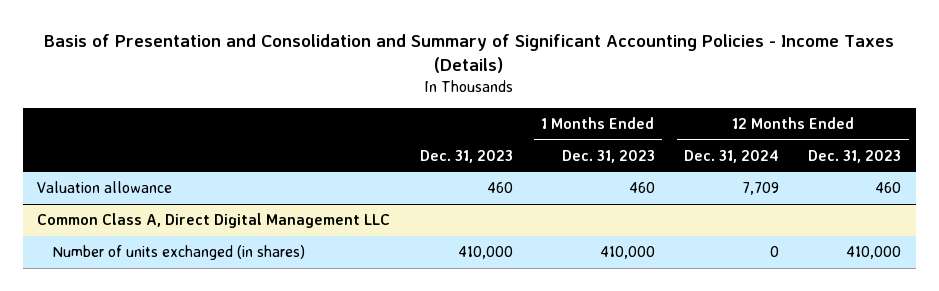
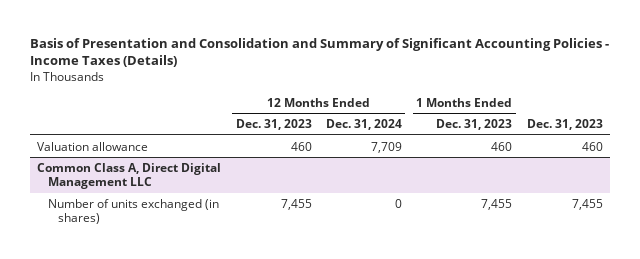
[457,246,513,260] 410,000 -> [571,198,603,210] 7,455
[599,246,655,260] 410,000 -> [481,198,513,210] 7,455
[846,246,902,260] 410,000 -> [280,198,312,210] 7,455

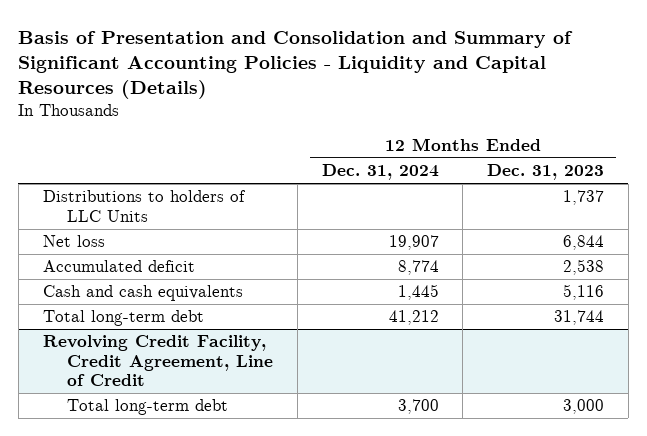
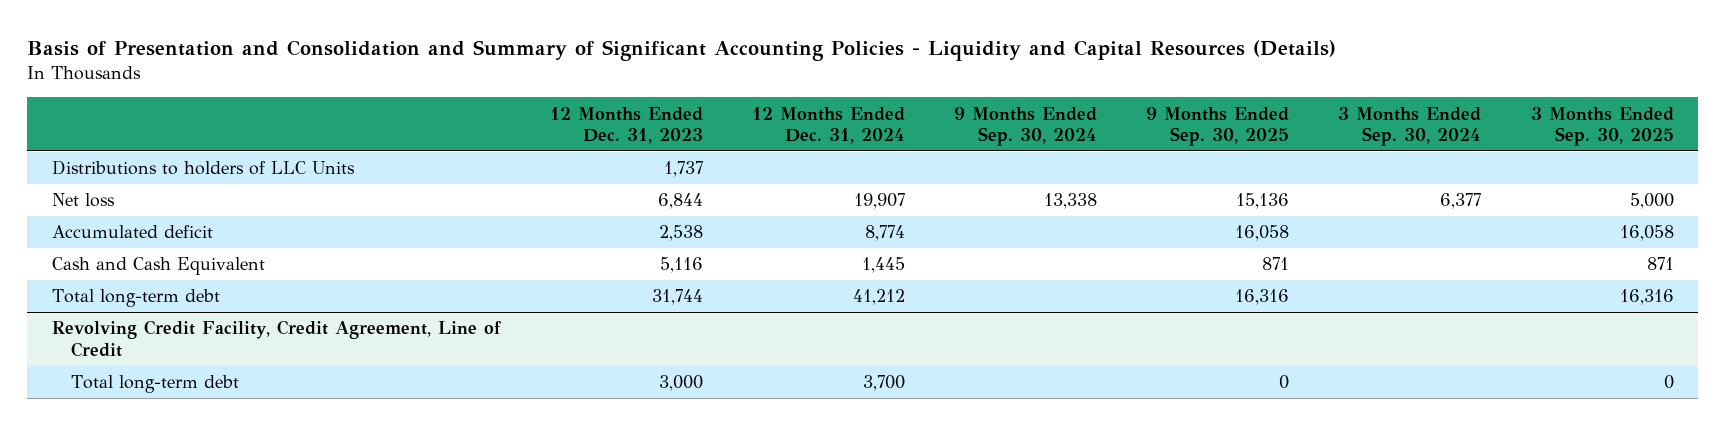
none -> [954,106,1098,147] 9 Months Ended Sep. 30, 2024
none -> [1146,106,1290,147] 9 Months Ended Sep. 30, 2025
none -> [1338,106,1482,147] 3 Months Ended Sep. 30, 2024
none -> [1530,106,1674,147] 3 Months Ended Sep. 30, 2025
[42,285,243,302] Cash and cash equivalents -> [51,257,265,276] Cash and Cash Equivalent

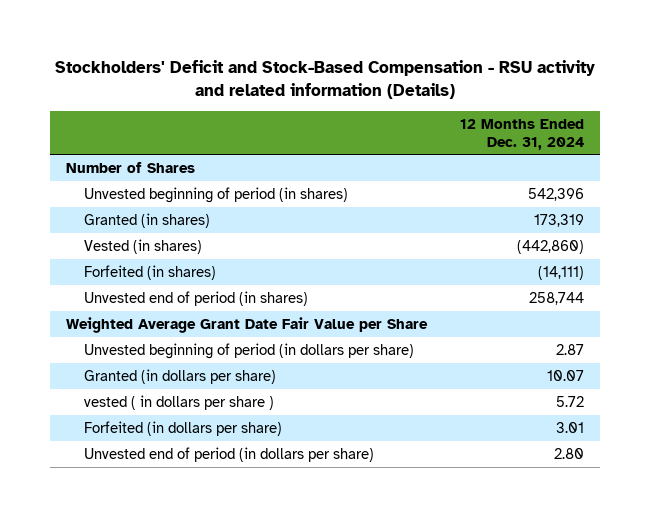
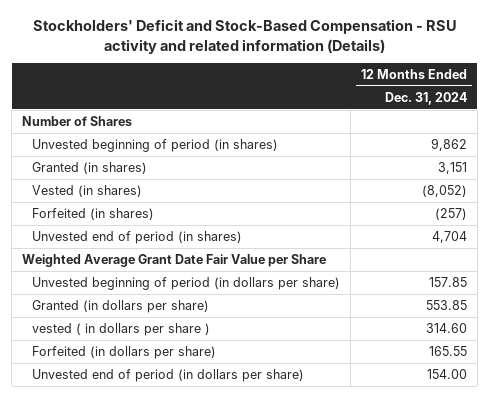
[527,187,584,201] 542,396 -> [430,137,467,151] 9,862
[533,213,584,227] 173,319 -> [437,161,467,174] 3,151
[516,239,584,254] (442,860) -> [421,184,467,197] (8,052)
[537,265,584,280] (14,111) -> [434,207,467,220] (257)
[528,291,584,305] 258,744 -> [431,230,467,243] 4,704
[555,343,584,355] 2.87 -> [428,276,467,287] 157.85
[546,369,584,381] 10.07 -> [425,299,467,310] 553.85
[555,395,584,407] 5.72 -> [425,322,467,333] 314.60
[555,421,584,433] 3.01 -> [428,345,467,356] 165.55
[553,447,584,459] 2.80 -> [426,368,467,379] 154.00

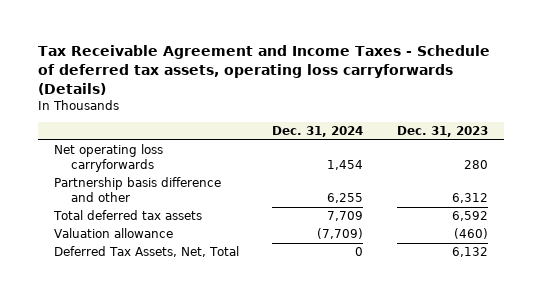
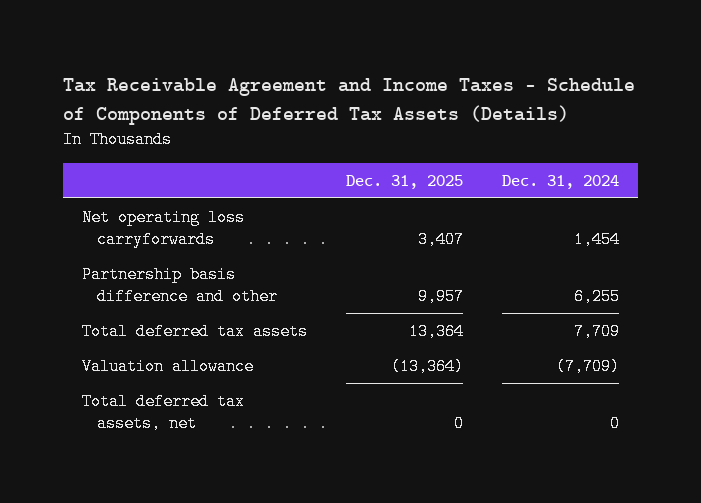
[37,45,490,95] Tax Receivable Agreement and Income Taxes - Schedule of deferred tax assets, operating loss carryforwards (Details) -> [63,78,636,125] Tax Receivable Agreement and Income Taxes - Schedule of Components of Deferred Tax Assets (Details)
[396,126,488,138] Dec. 31, 2023 -> none
none -> [346,174,464,189] Dec. 31, 2025
[54,246,240,258] Deferred Tax Assets, Net, Total -> [82,393,246,433] Total deferred tax assets, net

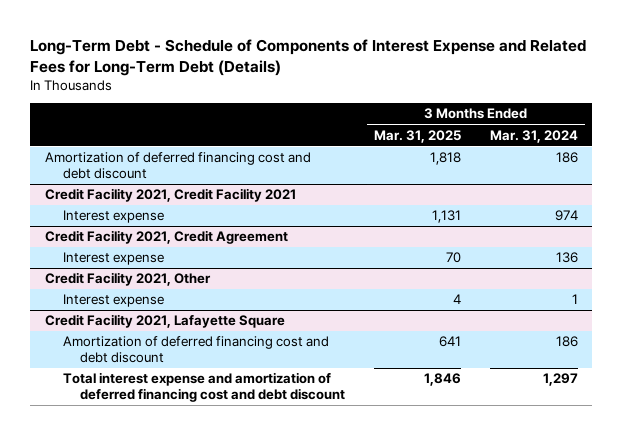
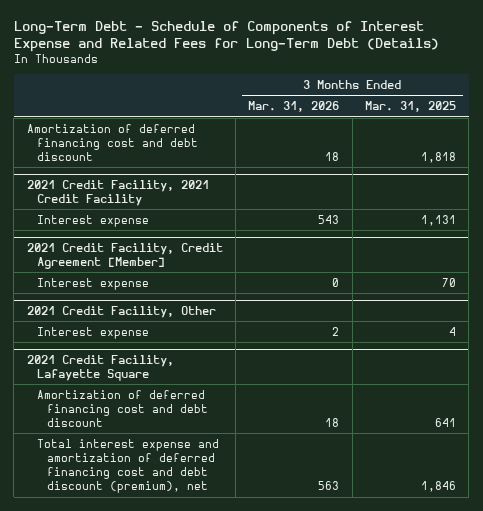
[489,129,578,143] Mar. 31, 2024 -> none
none -> [248,101,340,113] Mar. 31, 2026
[44,188,296,203] Credit Facility 2021, Credit Facility 2021 -> [26,179,209,206] 2021 Credit Facility, 2021 Credit Facility
[44,230,288,245] Credit Facility 2021, Credit Agreement -> [26,242,223,269] 2021 Credit Facility, Credit Agreement [Member]
[44,272,211,287] Credit Facility 2021, Other -> [26,305,216,318] 2021 Credit Facility, Other
[44,314,285,329] Credit Facility 2021, Lafayette Square -> [26,354,174,381] 2021 Credit Facility, Lafayette Square
[62,372,346,402] Total interest expense and amortization of deferred financing cost and debt discount -> [36,438,219,494] Total interest expense and amortization of deferred financing cost and debt discount (premium), net

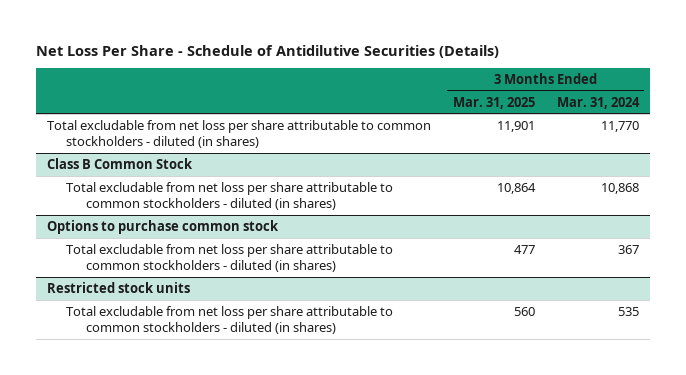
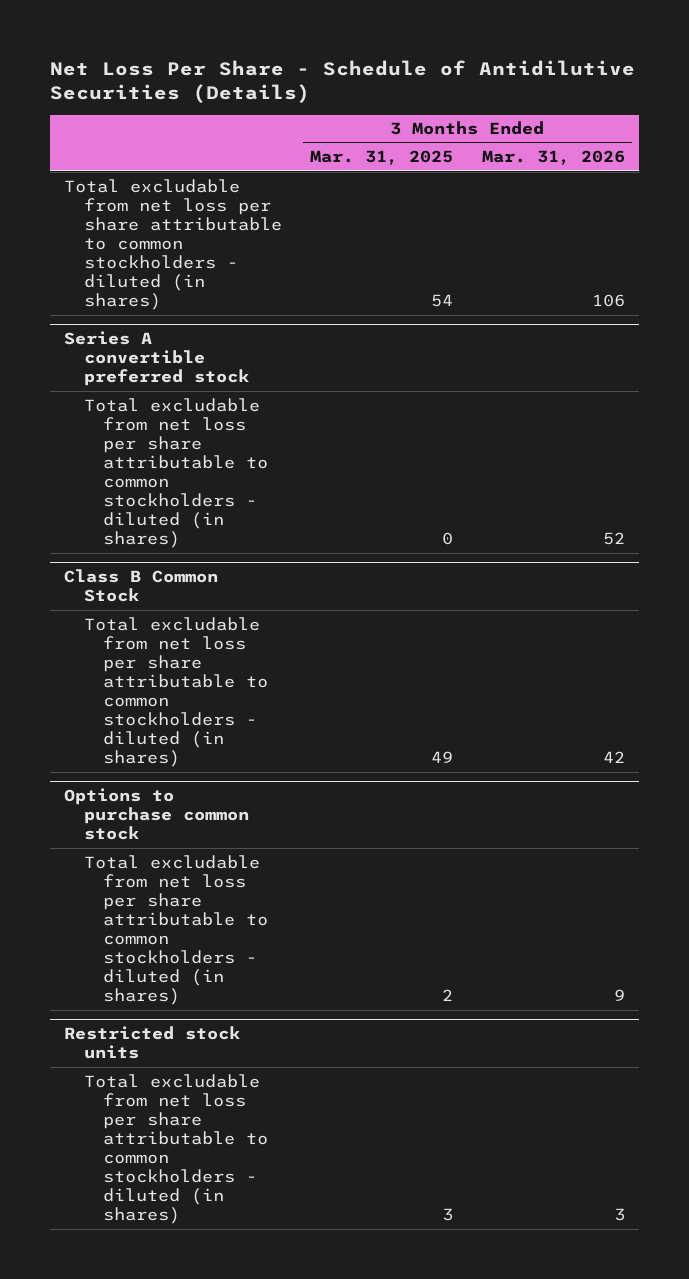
[556,96,640,109] Mar. 31, 2024 -> none
none -> [481,150,625,166] Mar. 31, 2026
[496,120,535,132] 11,901 -> [431,294,454,308] 54
none -> [64,331,249,387] Series A convertible preferred stock
none -> [83,397,269,549] Total excludable from net loss per share attributable to common stockholders - diluted (in shares)
[496,182,536,194] 10,864 -> [431,751,454,764] 49
[513,244,535,254] 477 -> [442,989,454,1002] 2
[513,306,535,316] 560 -> [442,1208,454,1222] 3

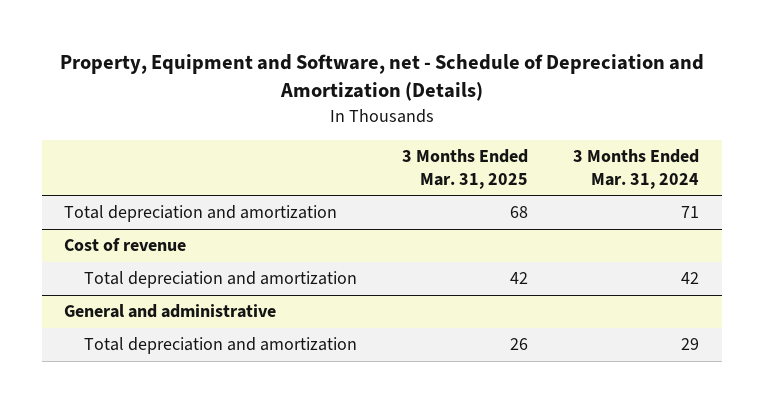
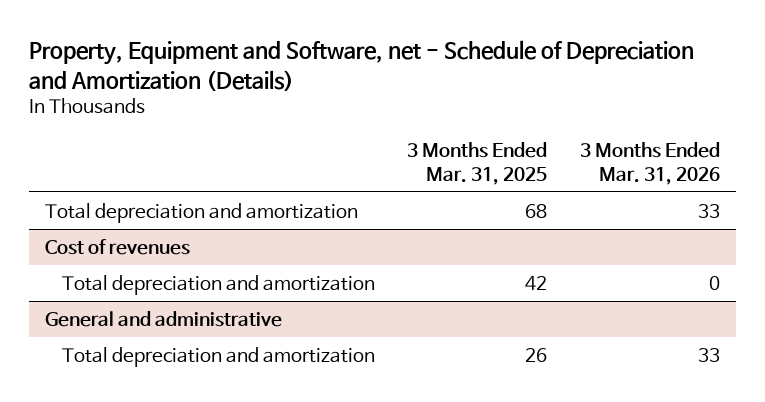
[573,149,700,190] 3 Months Ended Mar. 31, 2024 -> none
none -> [579,141,720,185] 3 Months Ended Mar. 31, 2026
[64,238,187,252] Cost of revenue -> [45,238,191,255] Cost of revenues

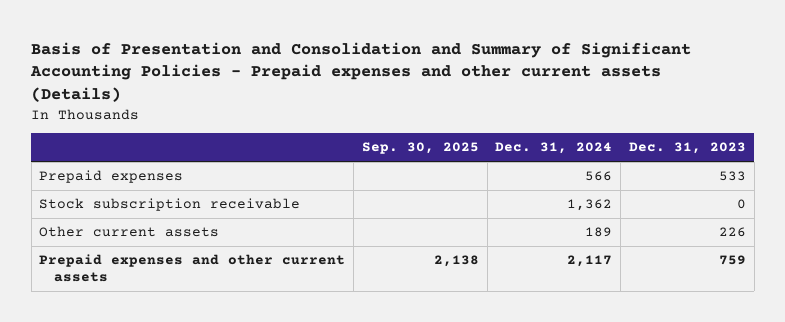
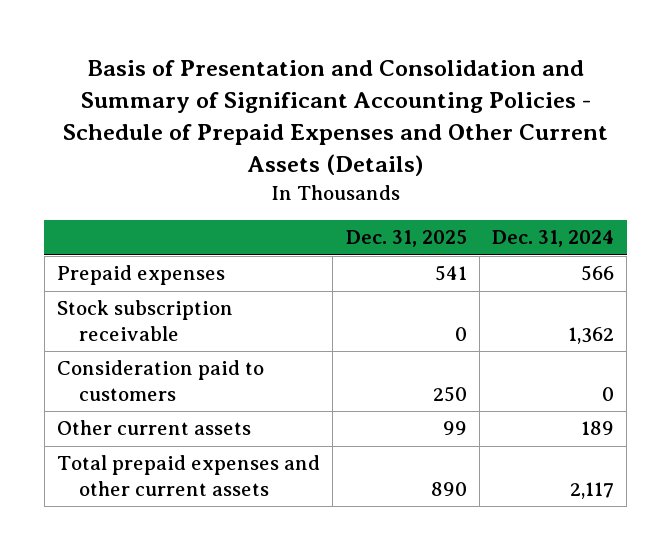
[30,41,692,102] Basis of Presentation and Consolidation and Summary of Significant Accounting Policies - Prepaid expenses and other current assets (Details) -> [62,60,608,176] Basis of Presentation and Consolidation and Summary of Significant Accounting Policies - Schedule of Prepaid Expenses and Other Current Assets (Details)
[361,142,479,155] Sep. 30, 2025 -> none
[628,142,746,155] Dec. 31, 2023 -> none
none -> [345,230,467,248] Dec. 31, 2025
none -> [57,360,265,401] Consideration paid to customers
[39,254,346,283] Prepaid expenses and other current assets -> [57,455,321,496] Total prepaid expenses and other current assets

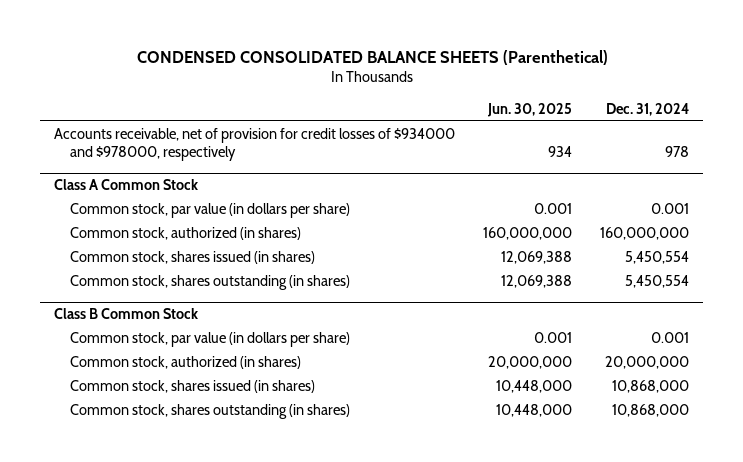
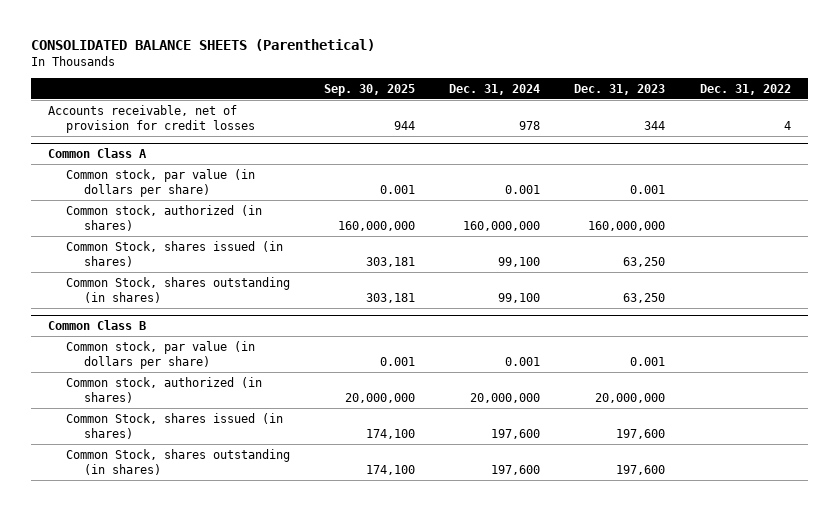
[136,49,608,65] CONDENSED CONSOLIDATED BALANCE SHEETS (Parenthetical) -> [31,38,376,51] CONSOLIDATED BALANCE SHEETS (Parenthetical)
[487,102,573,117] Jun. 30, 2025 -> none
none -> [324,83,416,96] Sep. 30, 2025
none -> [574,83,666,95] Dec. 31, 2023
none -> [699,83,791,95] Dec. 31, 2022
[54,127,456,162] Accounts receivable, net of provision for credit losses of $934000 and $978000, respectively -> [48,104,255,133] Accounts receivable, net of provision for credit losses
[54,178,199,190] Class A Common Stock -> [48,148,148,159] Common Class A
[70,250,316,264] Common stock, shares issued (in shares) -> [65,240,283,267] Common Stock, shares issued (in shares)
[625,250,690,264] 5,450,554 -> [498,256,541,267] 99,100
[70,274,351,290] Common stock, shares outstanding (in shares) -> [65,276,290,303] Common Stock, shares outstanding (in shares)
[625,274,690,288] 5,450,554 -> [498,292,541,303] 99,100
[54,307,199,319] Class B Common Stock -> [48,320,147,331] Common Class B
[70,379,316,393] Common stock, shares issued (in shares) -> [65,412,283,439] Common Stock, shares issued (in shares)
[612,379,690,393] 10,868,000 -> [491,428,541,439] 197,600
[70,403,351,419] Common stock, shares outstanding (in shares) -> [65,448,290,475] Common Stock, shares outstanding (in shares)
[612,403,690,417] 10,868,000 -> [491,464,541,475] 197,600

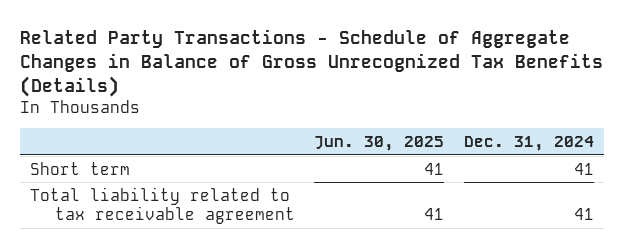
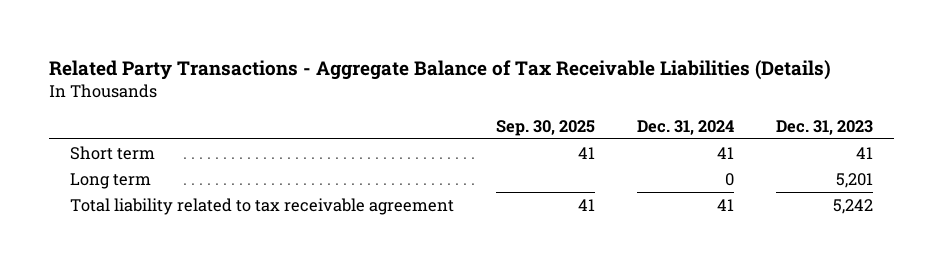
[20,29,604,98] Related Party Transactions - Schedule of Aggregate Changes in Balance of Gross Unrecognized Tax Benefits (Details) -> [49,59,832,80] Related Party Transactions - Aggregate Balance of Tax Receivable Liabilities (Details)
[314,135,445,151] Jun. 30, 2025 -> none
none -> [496,119,596,136] Sep. 30, 2025
none -> [775,119,873,135] Dec. 31, 2023
none -> [70,172,152,189] Long term

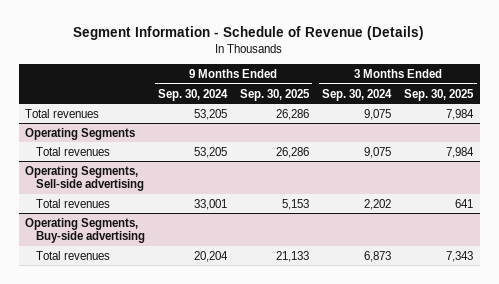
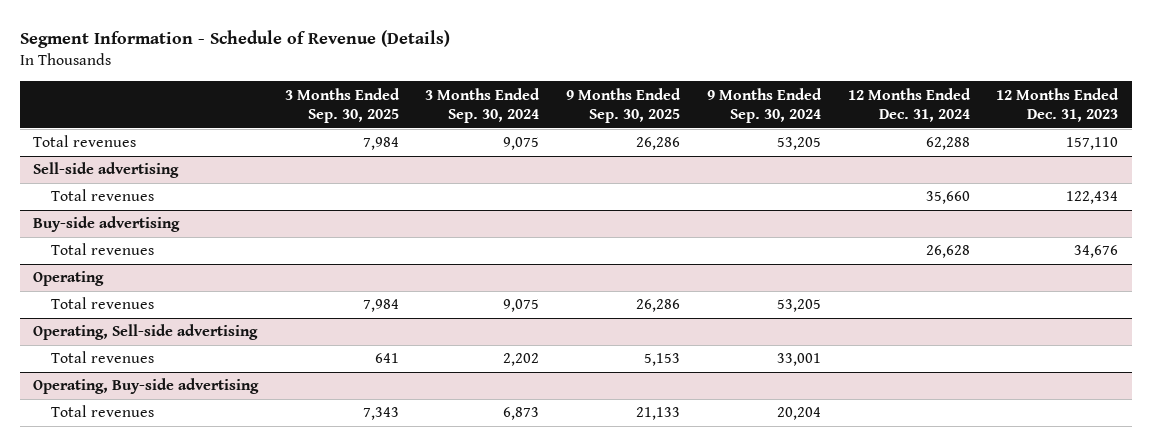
none -> [847,87,971,123] 12 Months Ended Dec. 31, 2024
none -> [996,87,1120,123] 12 Months Ended Dec. 31, 2023
none -> [33,162,180,179] Sell-side advertising
none -> [51,189,155,202] Total revenues
none -> [33,216,181,233] Buy-side advertising
none -> [51,243,155,256] Total revenues
[25,127,136,140] Operating Segments -> [33,271,105,287] Operating
[25,165,144,192] Operating Segments, Sell-side advertising -> [33,324,259,341] Operating, Sell-side advertising
[25,217,145,244] Operating Segments, Buy-side advertising -> [33,378,260,395] Operating, Buy-side advertising

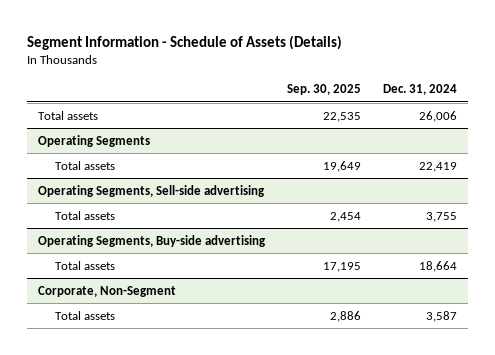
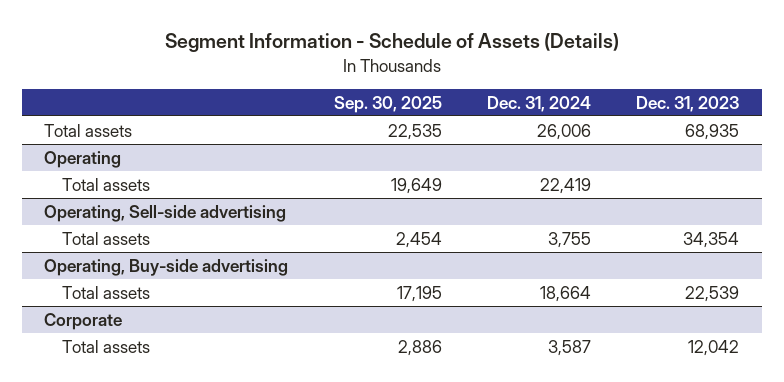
none -> [636,95,740,112] Dec. 31, 2023
[38,134,151,147] Operating Segments -> [44,150,122,168] Operating
[38,184,266,197] Operating Segments, Sell-side advertising -> [44,204,287,222] Operating, Sell-side advertising
[38,234,267,247] Operating Segments, Buy-side advertising -> [44,258,289,276] Operating, Buy-side advertising
[38,285,177,297] Corporate, Non-Segment -> [44,312,123,330] Corporate

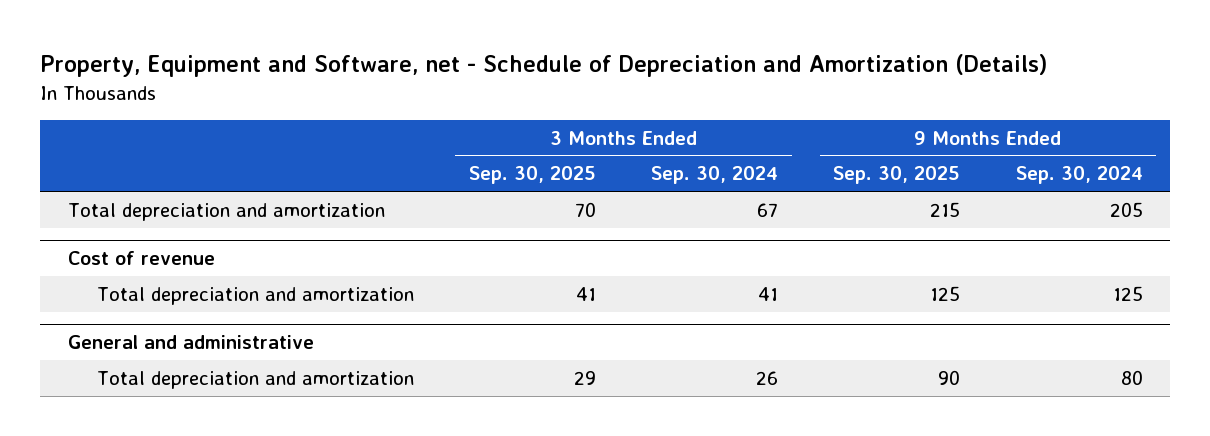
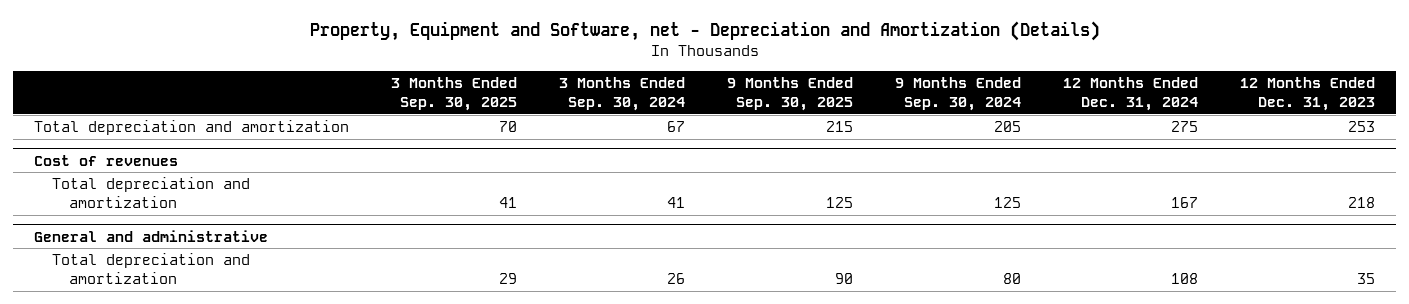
[40,53,1048,77] Property, Equipment and Software, net - Schedule of Depreciation and Amortization (Details) -> [309,21,1100,42] Property, Equipment and Software, net - Depreciation and Amortization (Details)
none -> [1063,76,1199,111] 12 Months Ended Dec. 31, 2024
none -> [1240,76,1376,111] 12 Months Ended Dec. 31, 2023
[67,250,215,265] Cost of revenue -> [34,154,179,166] Cost of revenues

